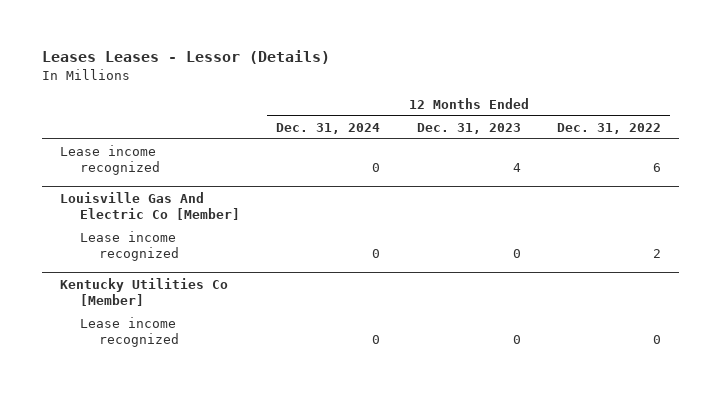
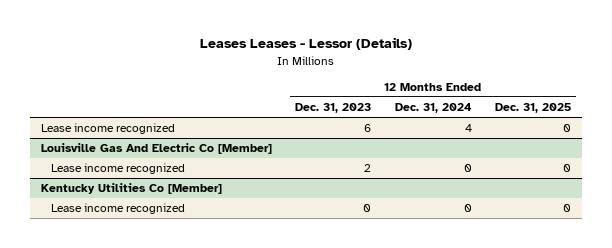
[557,122,662,134] Dec. 31, 2022 -> none
none -> [494,103,571,114] Dec. 31, 2025
[372,163,381,173] 0 -> [464,124,472,133] 4
[512,163,521,173] 4 -> [364,124,372,133] 6
[512,249,521,259] 0 -> [364,164,372,173] 2

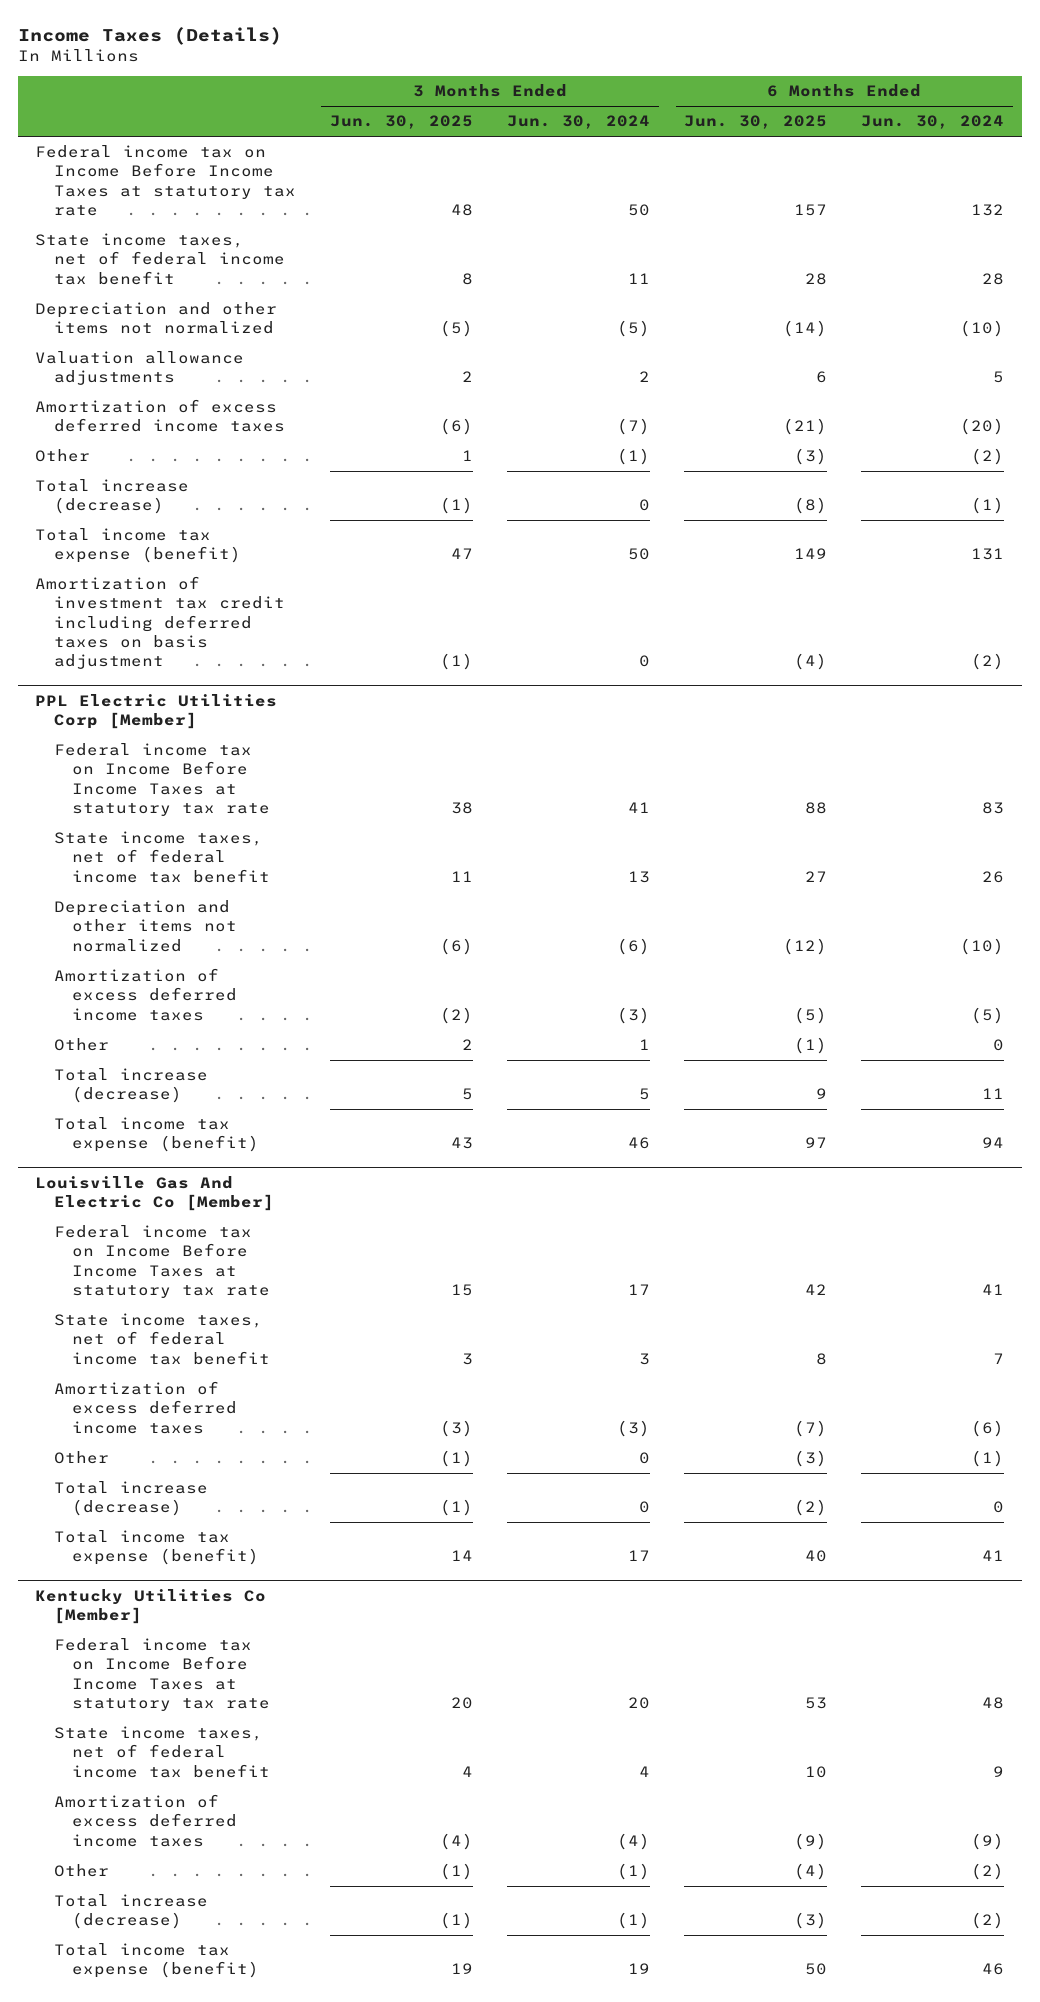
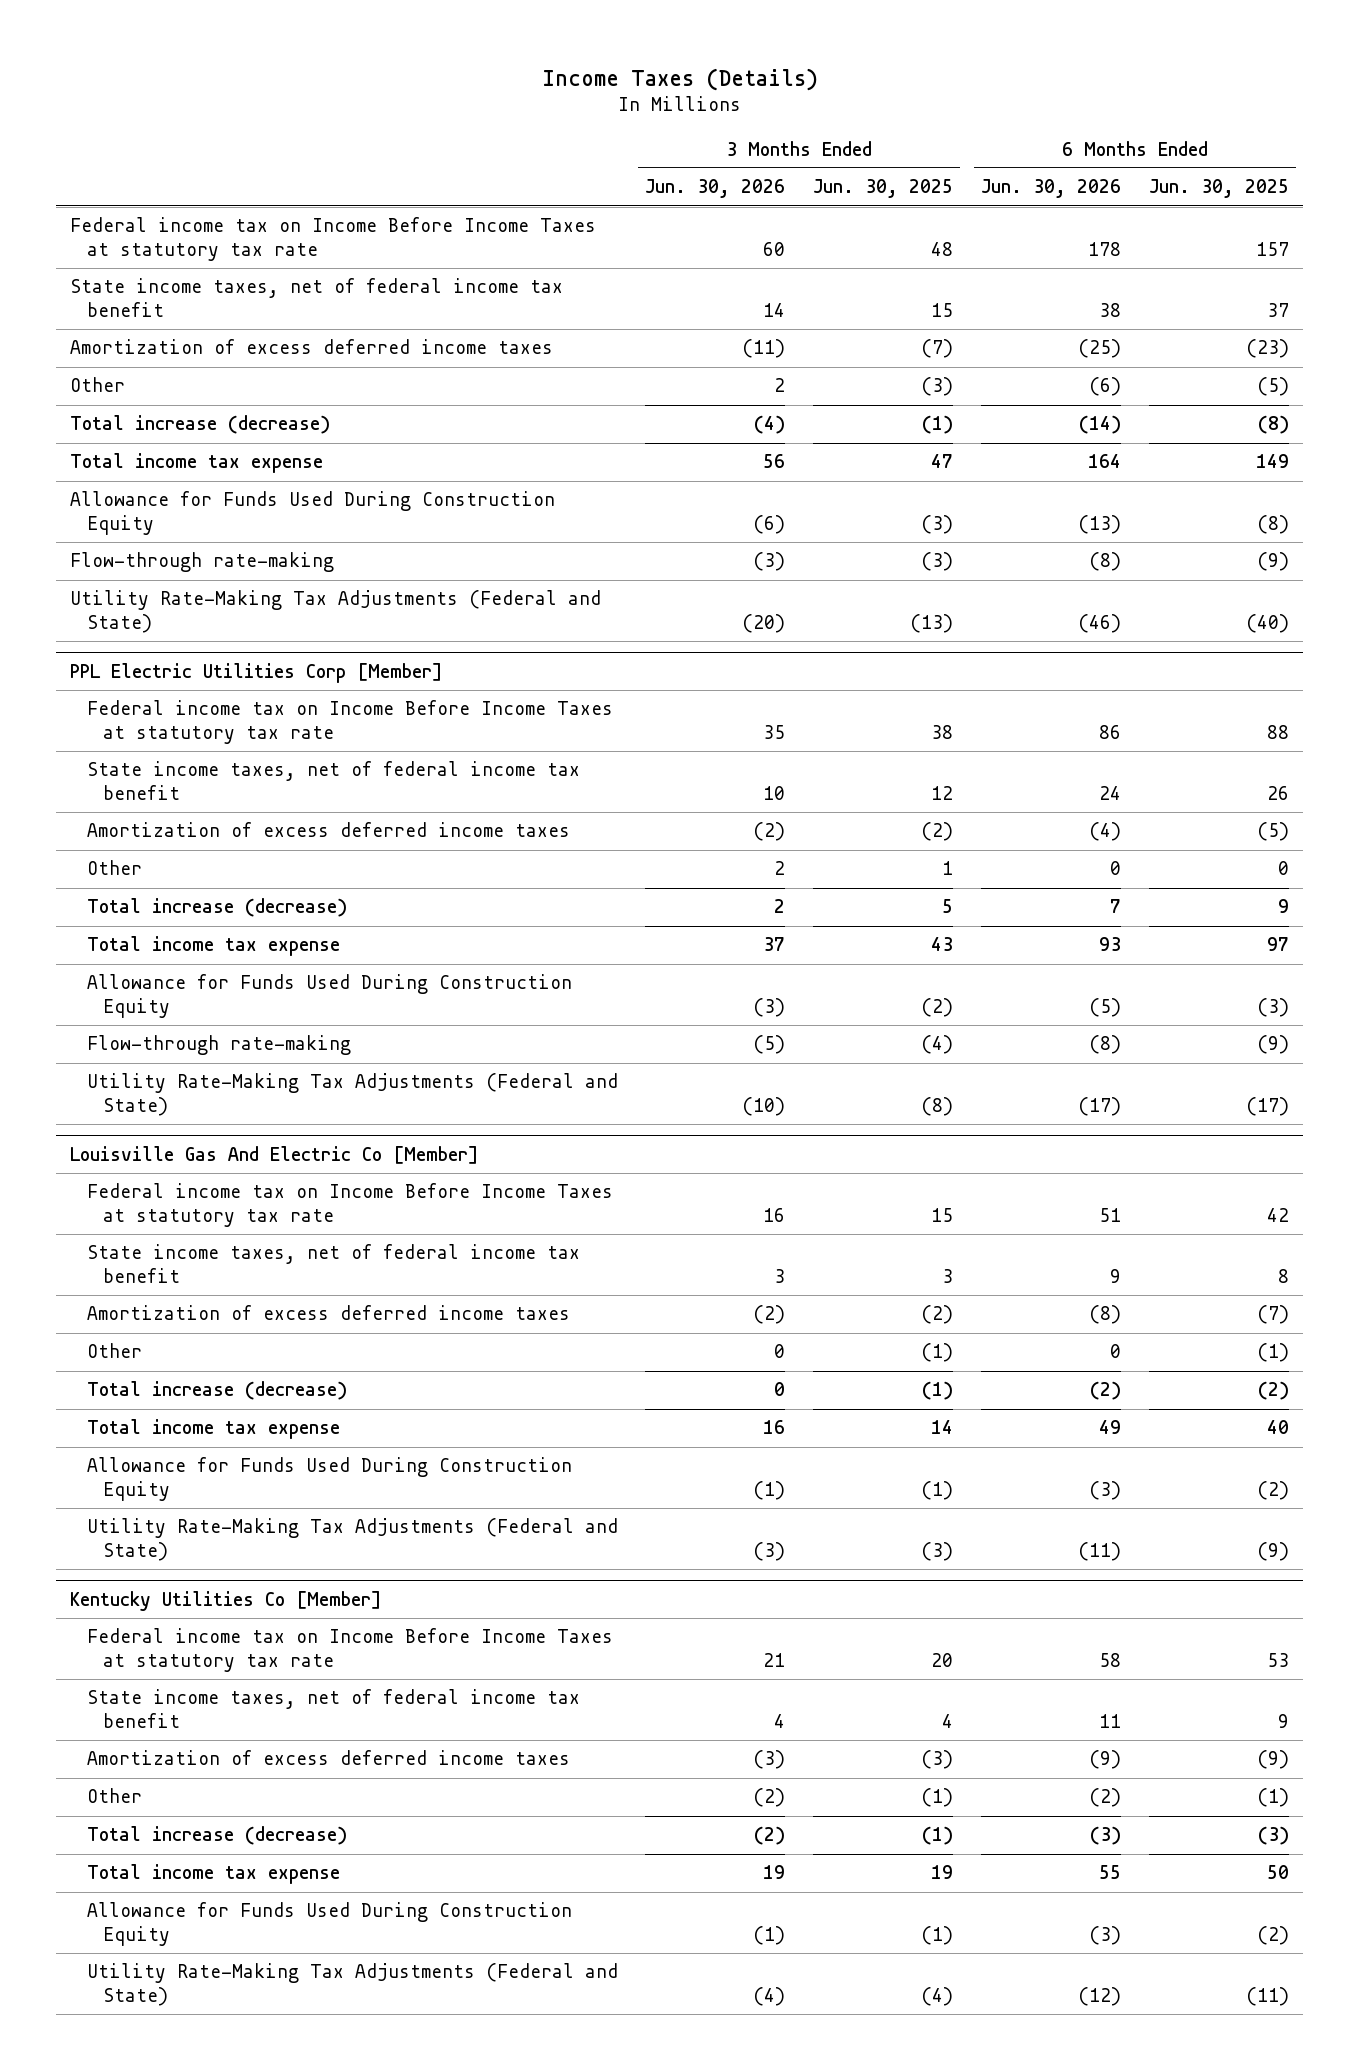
[506,115,650,130] Jun. 30, 2024 -> none
[861,115,1005,130] Jun. 30, 2024 -> none
none -> [645,179,786,199] Jun. 30, 2026
none -> [981,179,1122,199] Jun. 30, 2026
[35,302,278,335] Depreciation and other items not normalized -> none
[35,351,245,386] Valuation allowance adjustments -> none
[461,272,473,285] 8 -> [931,302,954,317] 15
[805,272,828,285] 28 -> [1266,302,1289,317] 37
[439,418,473,436] (6) -> [921,339,954,359] (7)
[783,418,828,436] (21) -> [1245,339,1289,359] (23)
[461,450,473,462] 1 -> [921,377,954,397] (3)
[794,448,828,466] (3) -> [1256,377,1289,397] (5)
[35,576,285,670] Amortization of investment tax credit including deferred taxes on basis adjustment -> none
[35,528,241,564] Total income tax expense (benefit) -> [70,453,324,474] Total income tax expense
none -> [70,491,556,535] Allowance for Funds Used During Construction Equity
none -> [70,552,335,573] Flow-through rate-making
none -> [70,590,602,633] Utility Rate-Making Tax Adjustments (Federal and State)
[53,900,237,952] Depreciation and other items not normalized -> none
[450,870,473,882] 11 -> [931,785,954,800] 12
[805,870,828,882] 27 -> [1266,785,1289,800] 26
[461,1039,473,1051] 2 -> [942,861,954,876] 1
[794,1037,828,1055] (1) -> [1277,861,1289,876] 0
[53,1117,259,1153] Total income tax expense (benefit) -> [86,936,340,957] Total income tax expense
none -> [86,974,572,1018] Allowance for Funds Used During Construction Equity
none -> [86,1035,351,1056] Flow-through rate-making
none -> [86,1073,618,1116] Utility Rate-Making Tax Adjustments (Federal and State)
[439,1419,473,1437] (3) -> [921,1305,954,1325] (2)
[794,1450,828,1468] (3) -> [1256,1343,1289,1363] (1)
[53,1530,259,1566] Total income tax expense (benefit) -> [86,1419,340,1440] Total income tax expense
none -> [86,1457,572,1501] Allowance for Funds Used During Construction Equity
none -> [86,1518,618,1561] Utility Rate-Making Tax Adjustments (Federal and State)
[805,1765,828,1778] 10 -> [1277,1713,1289,1728] 9
[439,1832,473,1850] (4) -> [921,1750,954,1770] (3)
[794,1863,828,1881] (4) -> [1256,1788,1289,1808] (1)
[53,1943,259,1979] Total income tax expense (benefit) -> [86,1864,340,1885] Total income tax expense
none -> [86,1902,572,1946] Allowance for Funds Used During Construction Equity
none -> [86,1963,618,2006] Utility Rate-Making Tax Adjustments (Federal and State)

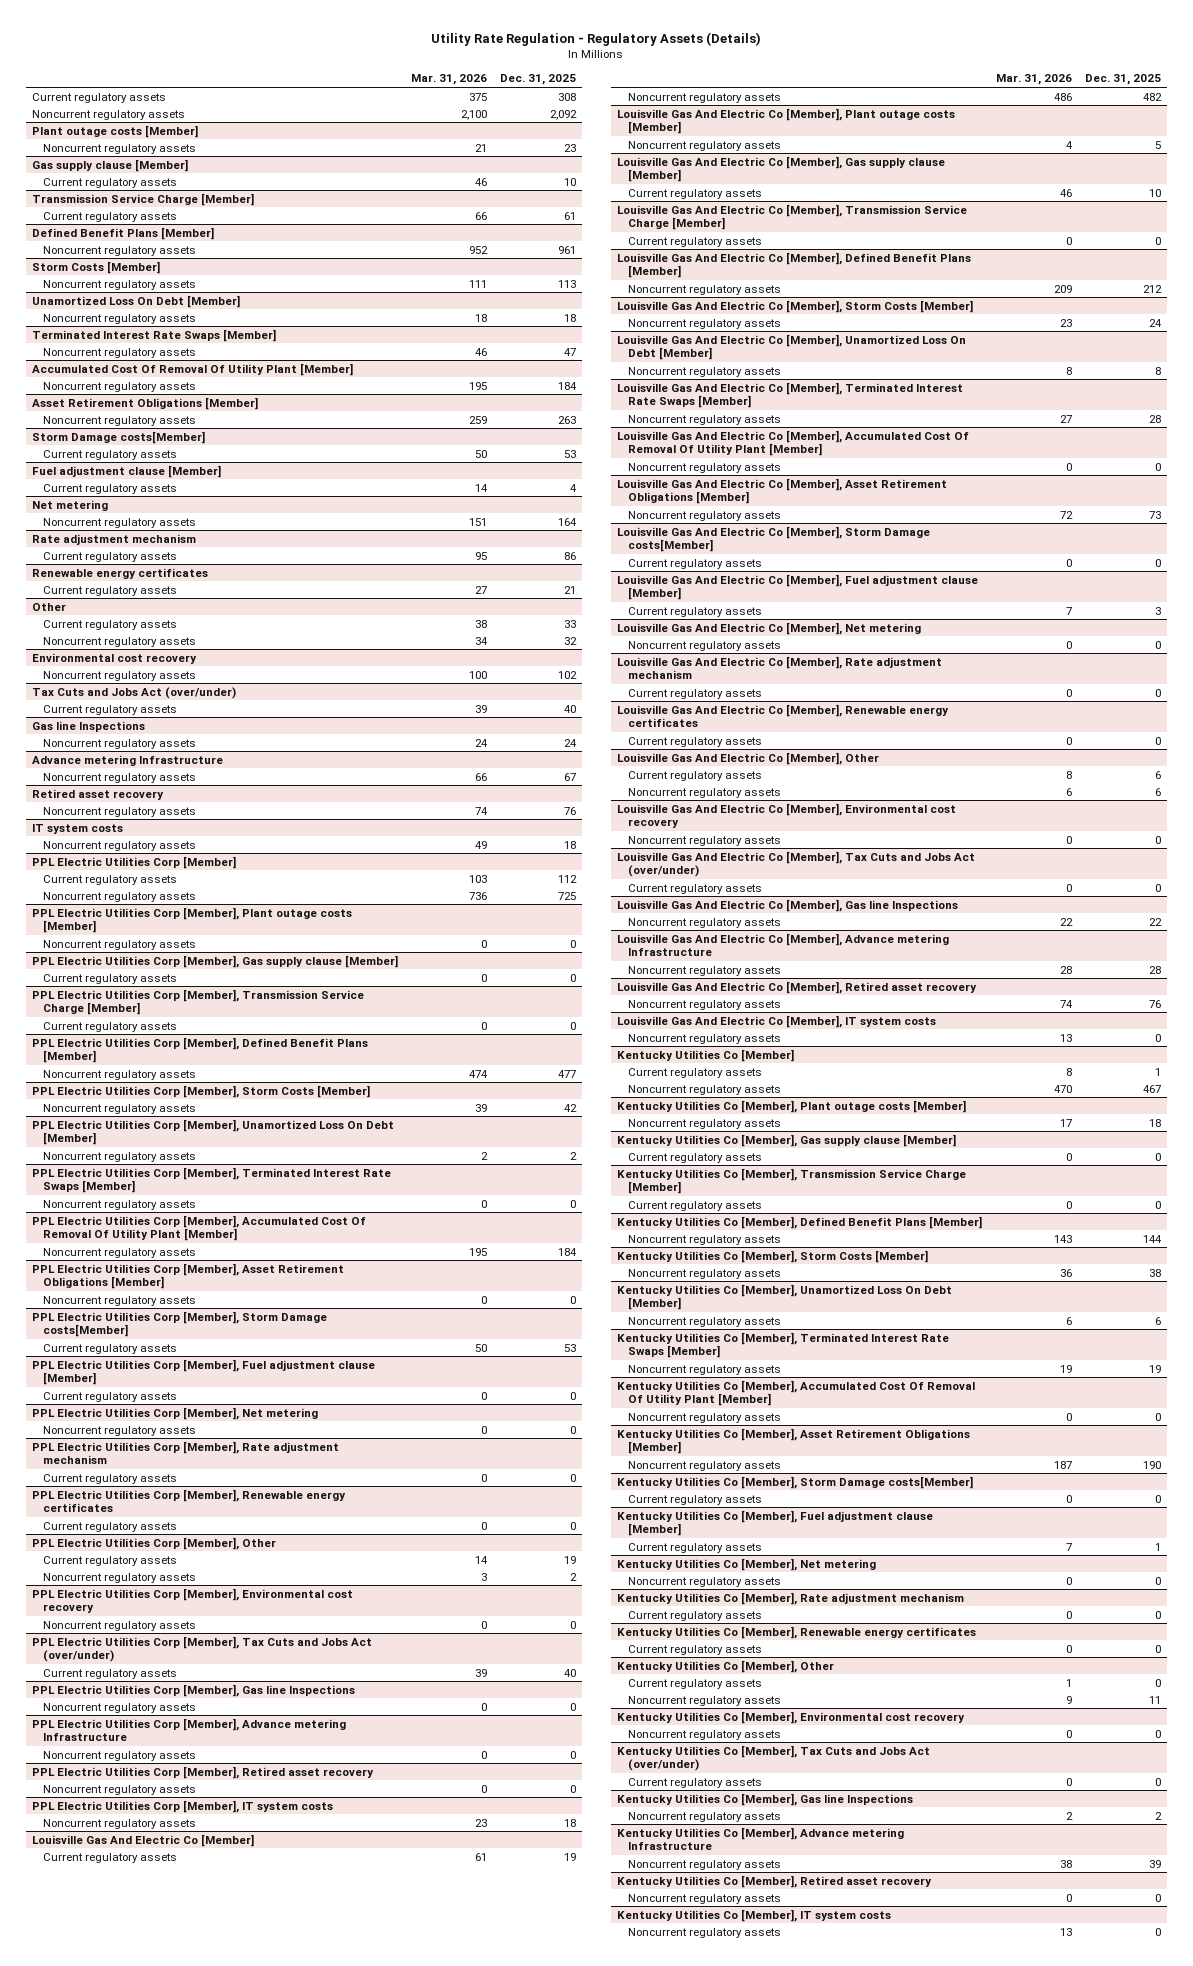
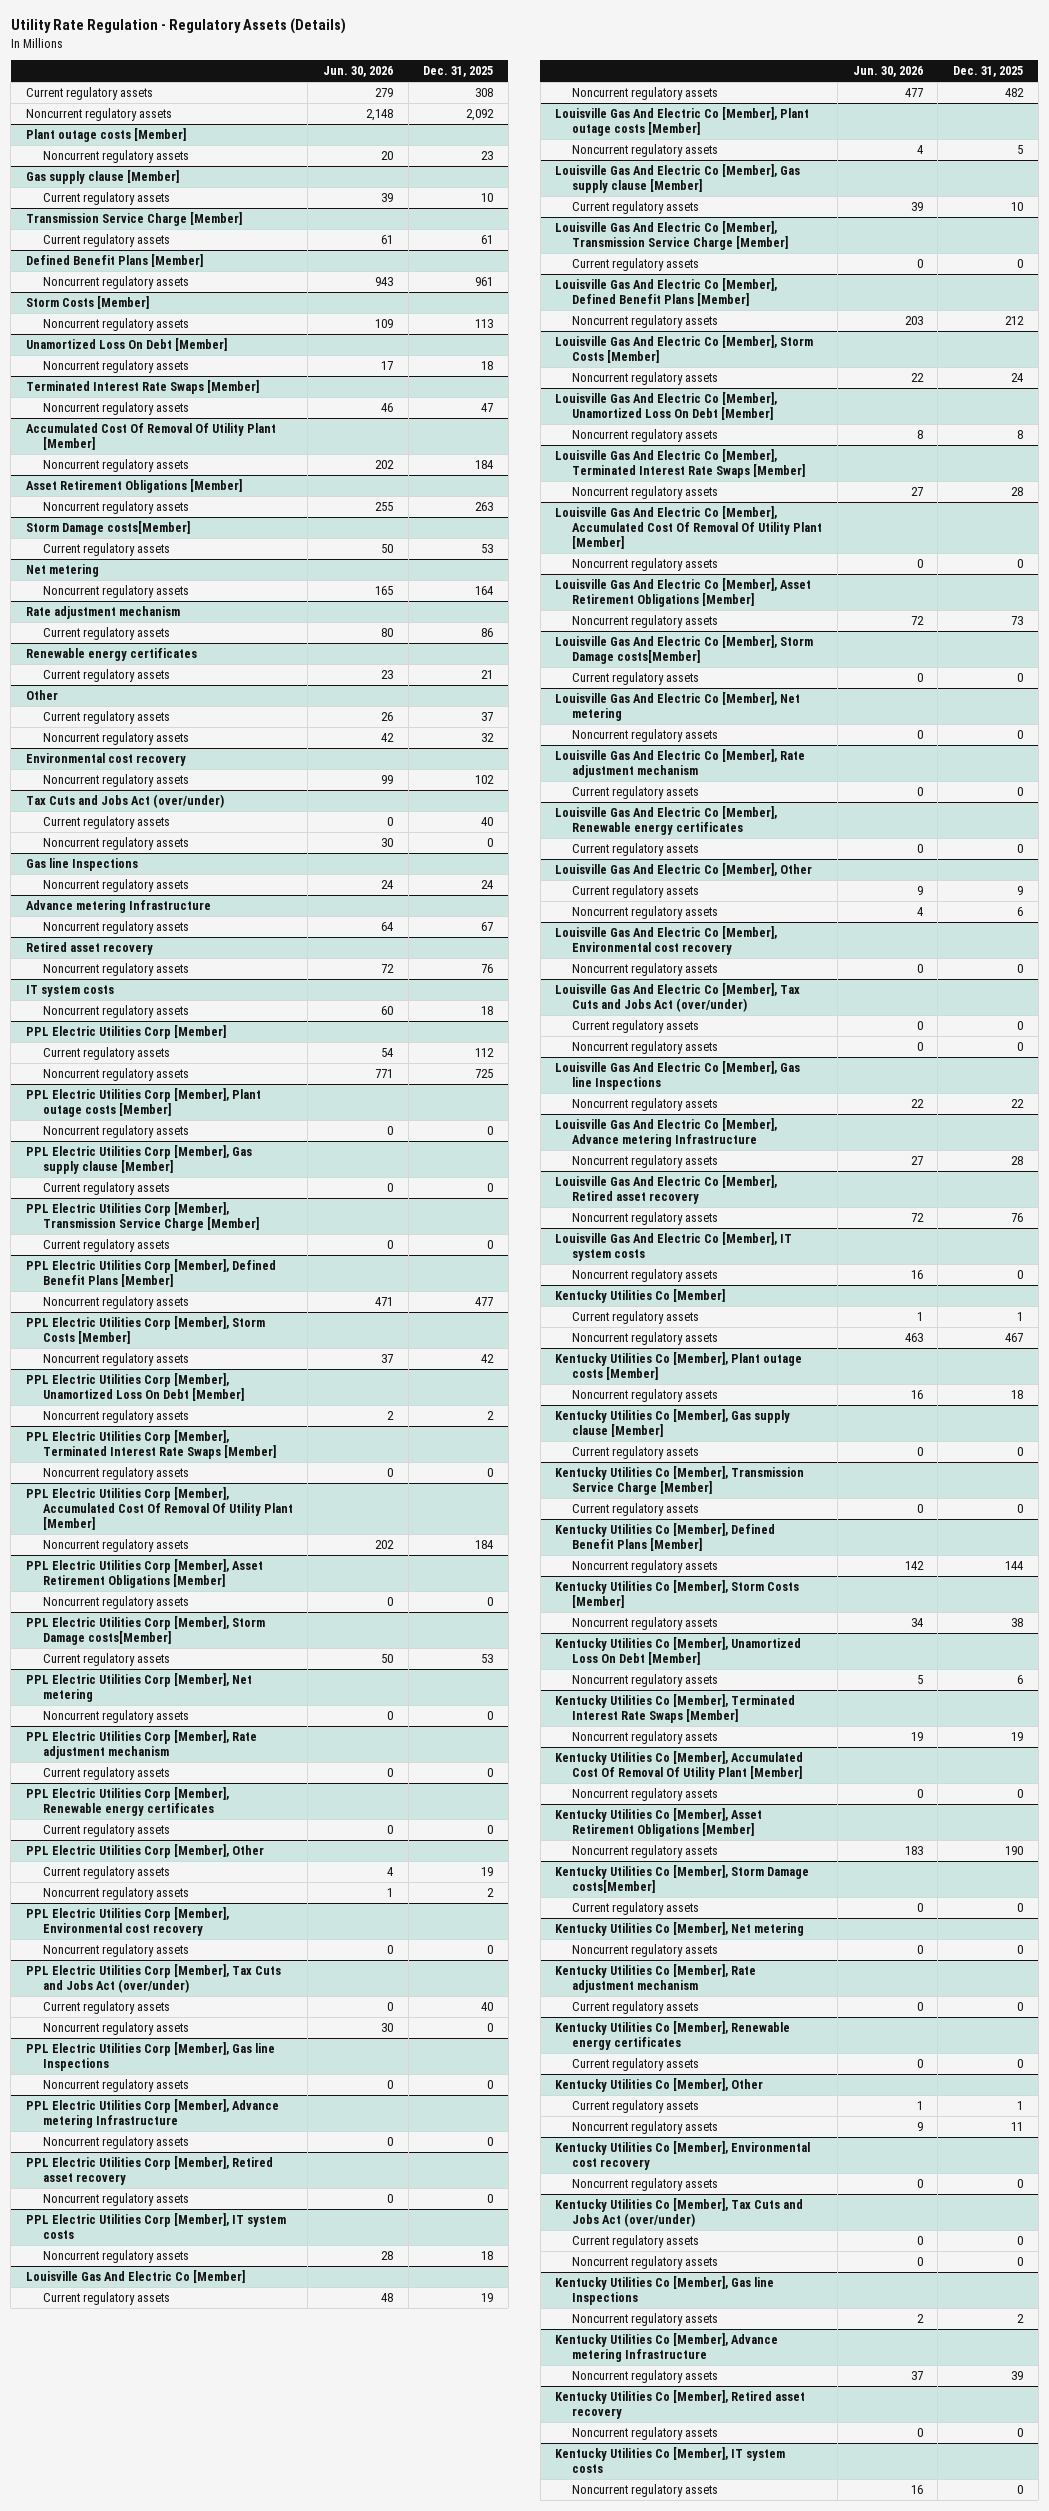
[410,74,487,86] Mar. 31, 2026 -> none
none -> [323,66,394,78] Jun. 30, 2026
[31,464,221,478] Fuel adjustment clause [Member] -> none
[43,483,178,494] Current regulatory assets -> none
[563,619,576,628] 33 -> [481,712,494,722] 37
none -> [42,837,189,851] Noncurrent regulatory assets
[31,1358,375,1386] PPL Electric Utilities Corp [Member], Fuel adjustment clause [Member] -> none
[43,1391,178,1402] Current regulatory assets -> none
none -> [42,2022,189,2036] Noncurrent regulatory assets
[617,573,979,601] Louisville Gas And Electric Co [Member], Fuel adjustment clause [Member] -> none
[628,606,763,617] Current regulatory assets -> none
[1154,770,1161,779] 6 -> [1016,886,1023,896] 9
none -> [572,1041,719,1055] Noncurrent regulatory assets
[617,1509,934,1537] Kentucky Utilities Co [Member], Fuel adjustment clause [Member] -> none
[628,1542,763,1553] Current regulatory assets -> none
[1154,1678,1161,1687] 0 -> [1016,2101,1023,2111] 1
none -> [572,2256,719,2270] Noncurrent regulatory assets

